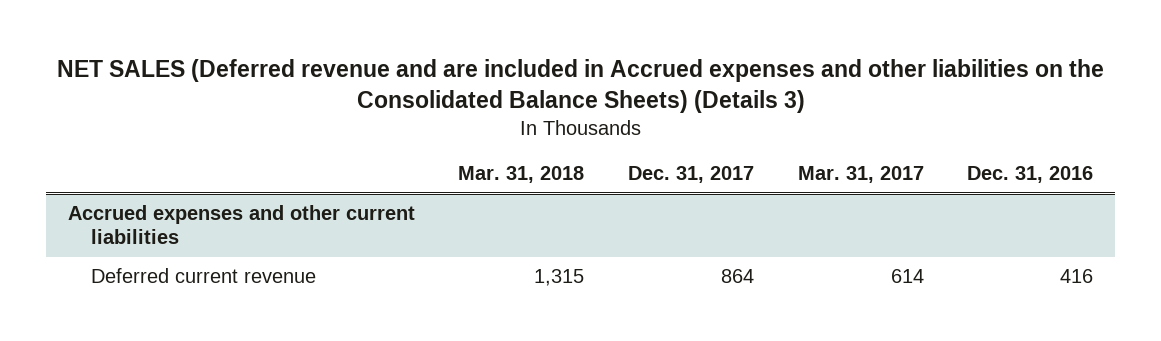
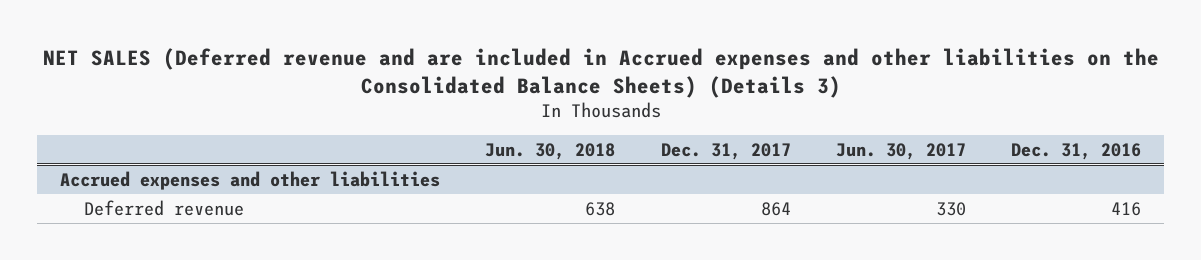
[458,166,585,184] Mar. 31, 2018 -> none
[797,166,924,184] Mar. 31, 2017 -> none
none -> [485,142,616,160] Jun. 30, 2018
none -> [835,142,966,160] Jun. 30, 2017
[67,205,415,245] Accrued expenses and other current liabilities -> [59,170,440,190] Accrued expenses and other liabilities
[91,268,317,284] Deferred current revenue -> [83,199,244,216] Deferred revenue

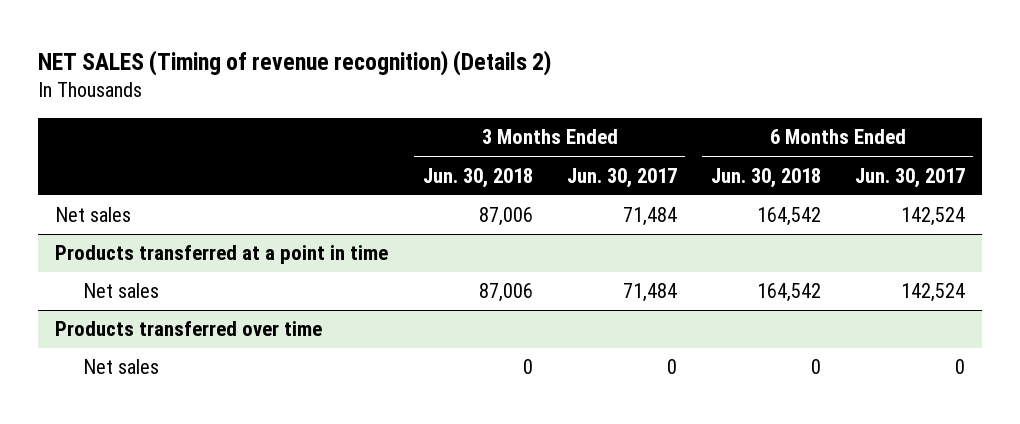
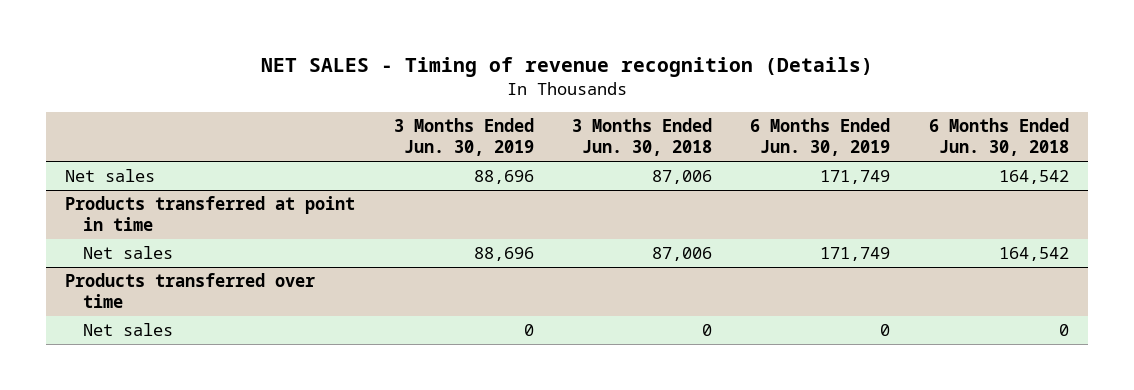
[38,49,552,76] NET SALES (Timing of revenue recognition) (Details 2) -> [260,57,873,78] NET SALES - Timing of revenue recognition (Details)
[566,167,677,188] Jun. 30, 2017 -> none
[854,167,965,188] Jun. 30, 2017 -> none
none -> [393,118,534,157] 3 Months Ended Jun. 30, 2019
none -> [750,118,891,157] 6 Months Ended Jun. 30, 2019
[55,245,389,265] Products transferred at a point in time -> [65,196,356,232] Products transferred at point in time

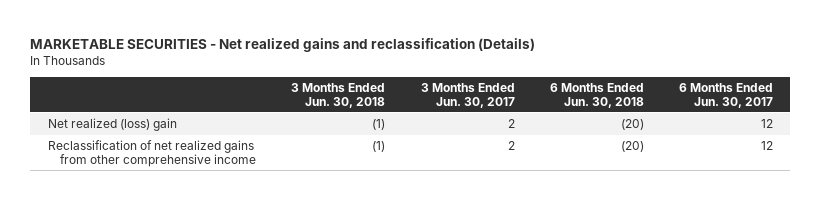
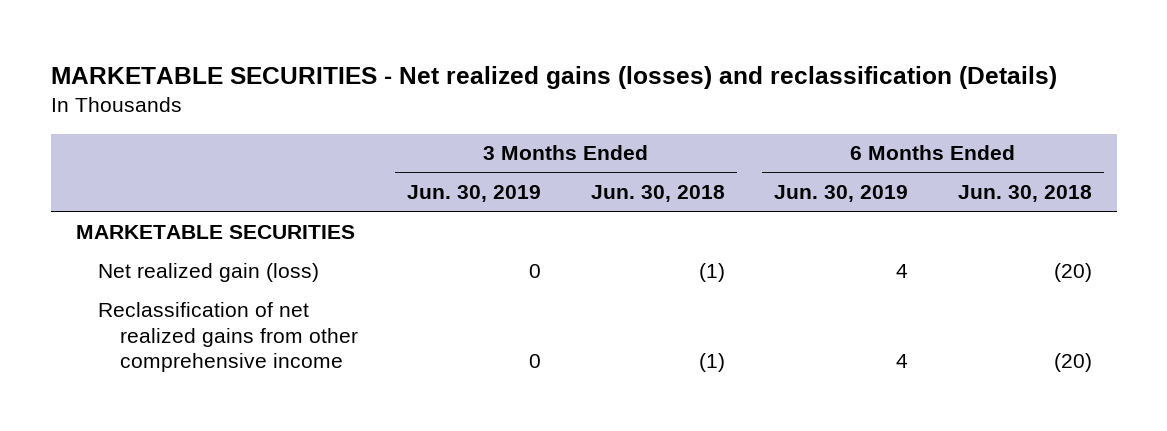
[30,37,536,52] MARKETABLE SECURITIES - Net realized gains and reclassification (Details) -> [50,65,1057,89] MARKETABLE SECURITIES - Net realized gains (losses) and reclassification (Details)
[420,82,515,108] 3 Months Ended Jun. 30, 2017 -> none
[678,82,773,108] 6 Months Ended Jun. 30, 2017 -> none
none -> [407,185,542,203] Jun. 30, 2019
none -> [774,185,909,203] Jun. 30, 2019
none -> [75,224,355,239] MARKETABLE SECURITIES
[47,118,177,132] Net realized (loss) gain -> [97,262,319,282] Net realized gain (loss)

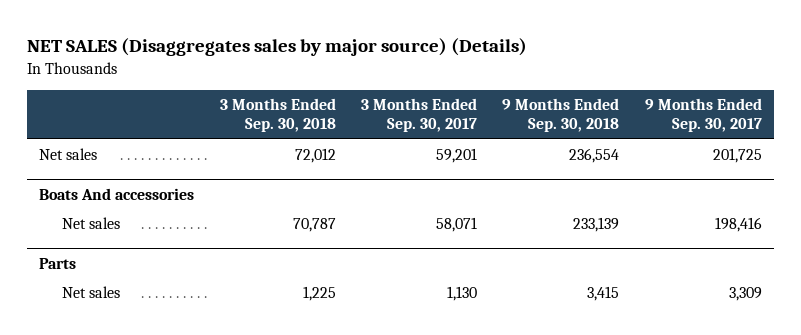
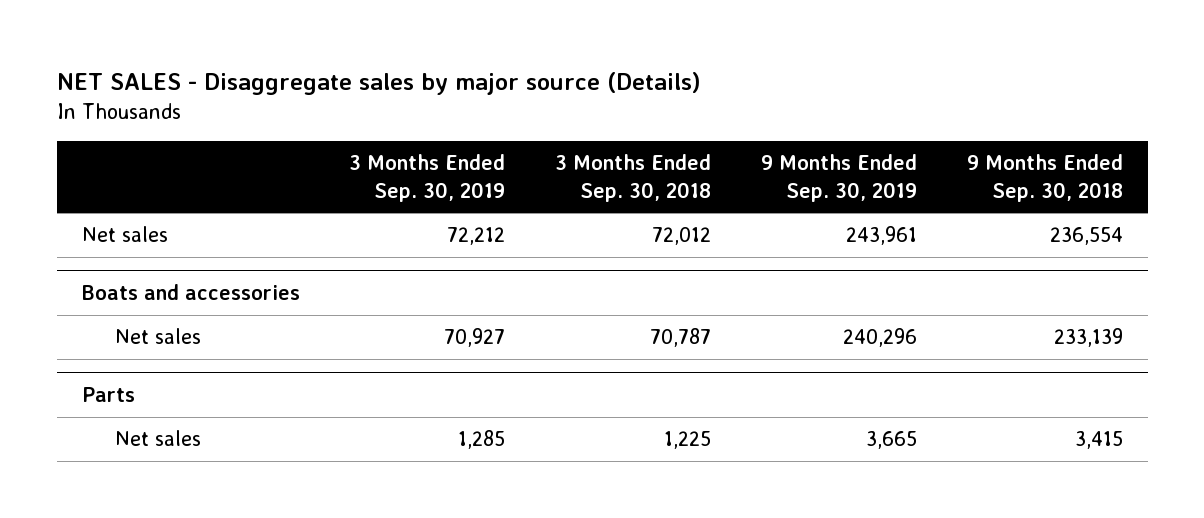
[26,37,527,56] NET SALES (Disaggregates sales by major source) (Details) -> [56,72,701,96] NET SALES - Disaggregate sales by major source (Details)
[361,98,478,133] 3 Months Ended Sep. 30, 2017 -> none
[644,98,762,133] 9 Months Ended Sep. 30, 2017 -> none
none -> [349,153,506,202] 3 Months Ended Sep. 30, 2019
none -> [760,153,917,202] 9 Months Ended Sep. 30, 2019
[39,187,195,200] Boats And accessories -> [81,284,300,301] Boats and accessories

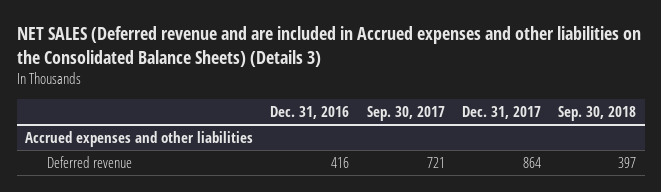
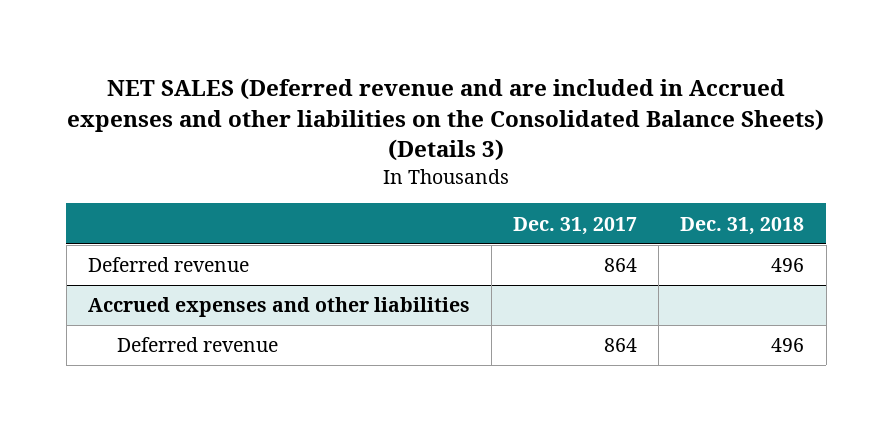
[270,106,350,120] Dec. 31, 2016 -> none
[366,106,445,122] Sep. 30, 2017 -> none
[557,106,636,122] Sep. 30, 2018 -> none
none -> [680,216,805,235] Dec. 31, 2018
none -> [87,257,249,273] Deferred revenue

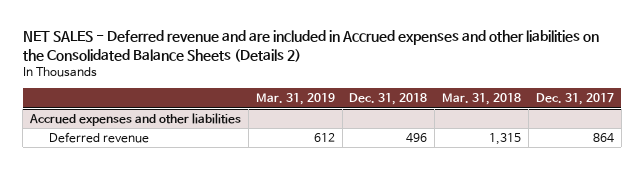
[67,78,825,162] NET SALES (Deferred revenue and are included in Accrued expenses and other liabilities on the Consolidated Balance Sheets) (Details 3) -> [22,30,599,63] NET SALES - Deferred revenue and are included in Accrued expenses and other liabilities on the Consolidated Balance Sheets (Details 2)
none -> [255,93,335,106] Mar. 31, 2019
none -> [442,93,522,106] Mar. 31, 2018
[87,257,249,273] Deferred revenue -> none

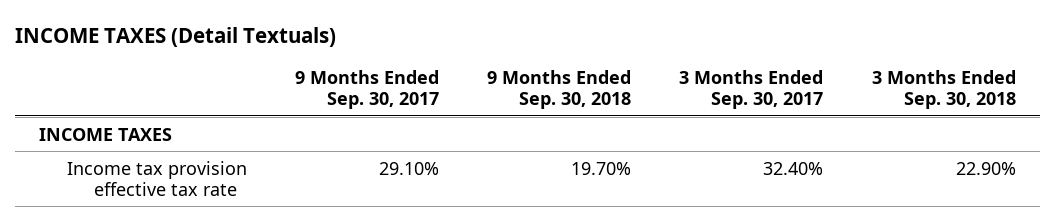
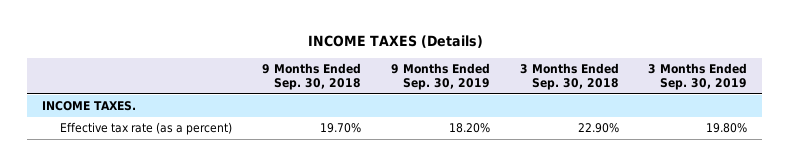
[15,26,337,47] INCOME TAXES (Detail Textuals) -> [307,34,483,48] INCOME TAXES (Details)
[294,69,439,109] 9 Months Ended Sep. 30, 2017 -> none
[679,69,824,109] 3 Months Ended Sep. 30, 2017 -> none
none -> [390,63,490,91] 9 Months Ended Sep. 30, 2019
none -> [648,63,748,91] 3 Months Ended Sep. 30, 2019
[39,127,173,141] INCOME TAXES -> [41,101,136,112] INCOME TAXES.
[66,160,247,196] Income tax provision effective tax rate -> [59,122,232,136] Effective tax rate (as a percent)

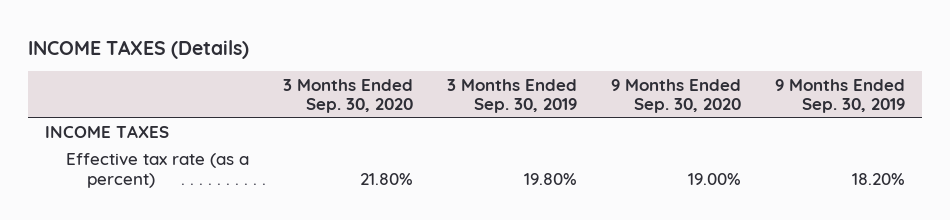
[261,63,361,91] 9 Months Ended Sep. 30, 2018 -> none
[519,63,619,91] 3 Months Ended Sep. 30, 2018 -> none
none -> [283,78,414,114] 3 Months Ended Sep. 30, 2020
none -> [610,78,741,114] 9 Months Ended Sep. 30, 2020
[41,101,136,112] INCOME TAXES. -> [45,125,170,139] INCOME TAXES

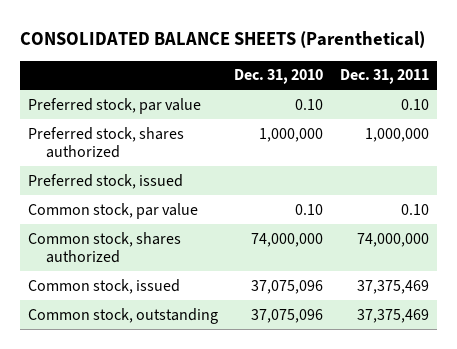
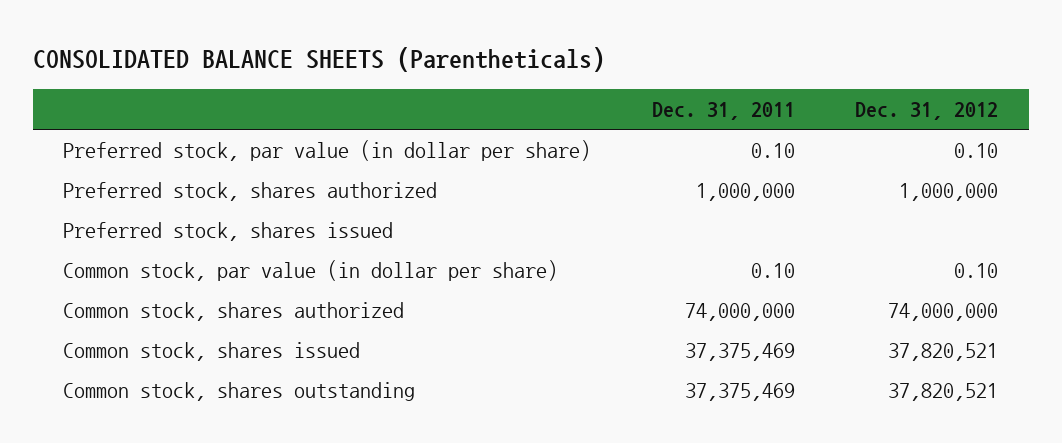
[19,30,425,48] CONSOLIDATED BALANCE SHEETS (Parenthetical) -> [32,46,605,72] CONSOLIDATED BALANCE SHEETS (Parentheticals)
[234,69,324,85] Dec. 31, 2010 -> none
none -> [855,101,999,120] Dec. 31, 2012
[28,97,202,114] Preferred stock, par value -> [63,140,592,162] Preferred stock, par value (in dollar per share)
[28,173,184,189] Preferred stock, issued -> [63,222,394,242] Preferred stock, shares issued
[28,202,199,219] Common stock, par value -> [63,260,559,282] Common stock, par value (in dollar per share)
[28,278,181,294] Common stock, issued -> [63,342,361,362] Common stock, shares issued
[28,307,219,324] Common stock, outstanding -> [63,382,416,402] Common stock, shares outstanding

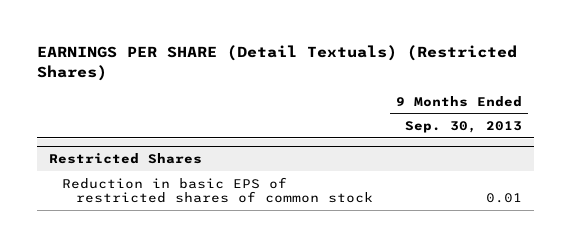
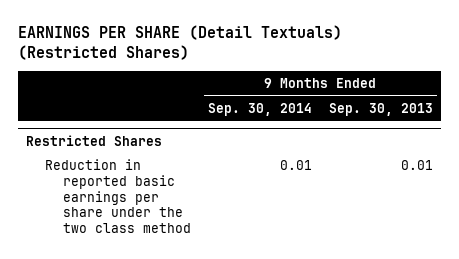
none -> [207,102,312,116] Sep. 30, 2014
[62,176,373,204] Reduction in basic EPS of restricted shares of common stock -> [44,158,191,234] Reduction in reported basic earnings per share under the two class method

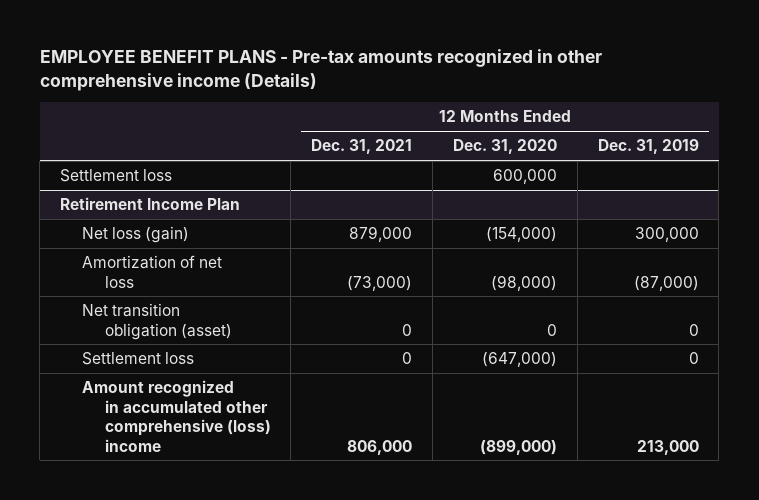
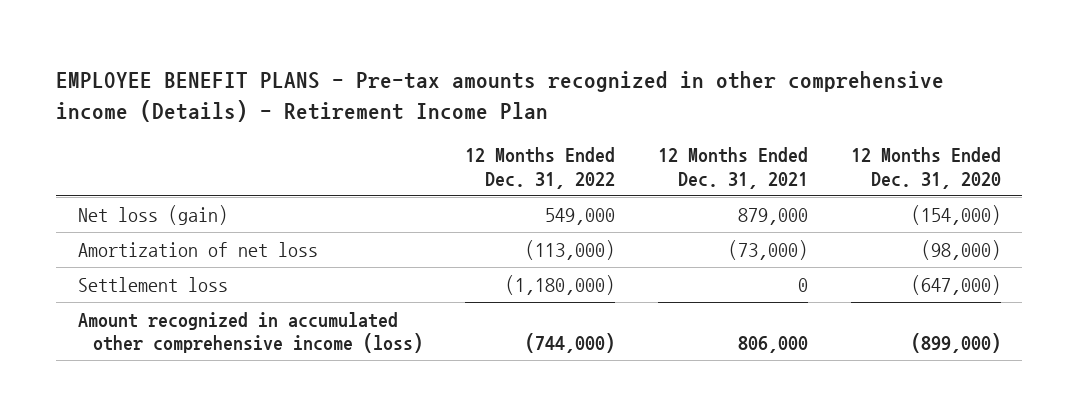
[39,49,602,92] EMPLOYEE BENEFIT PLANS - Pre-tax amounts recognized in other comprehensive income (Details) -> [56,71,945,122] EMPLOYEE BENEFIT PLANS - Pre-tax amounts recognized in other comprehensive income (Details) - Retirement Income Plan
[597,139,699,155] Dec. 31, 2019 -> none
none -> [465,147,616,189] 12 Months Ended Dec. 31, 2022
[59,169,172,183] Settlement loss -> none
[59,197,240,211] Retirement Income Plan -> none
[82,303,232,340] Net transition obligation (asset) -> none
[82,380,271,452] Amount recognized in accumulated other comprehensive (loss) income -> [77,311,423,353] Amount recognized in accumulated other comprehensive income (loss)

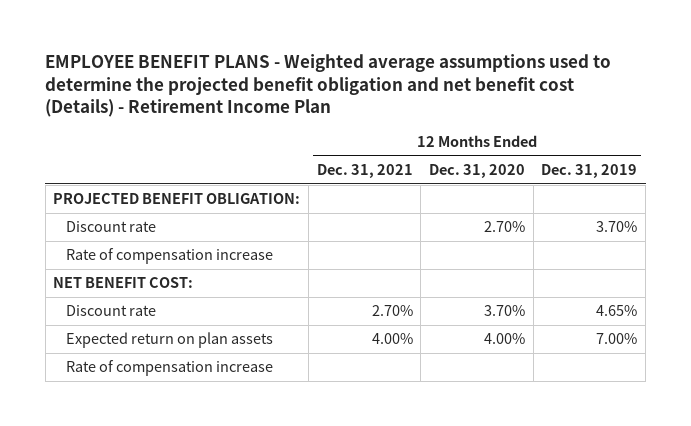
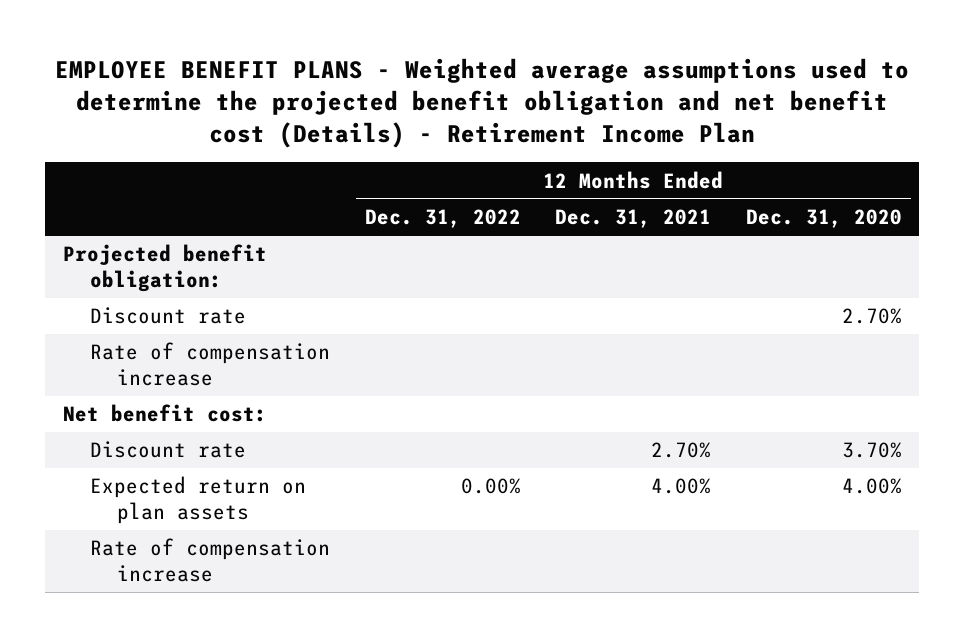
[541,164,638,179] Dec. 31, 2019 -> none
none -> [364,209,521,229] Dec. 31, 2022
[53,193,301,205] PROJECTED BENEFIT OBLIGATION: -> [62,244,267,293] Projected benefit obligation:
[53,277,194,289] NET BENEFIT COST: -> [62,404,267,423] Net benefit cost:

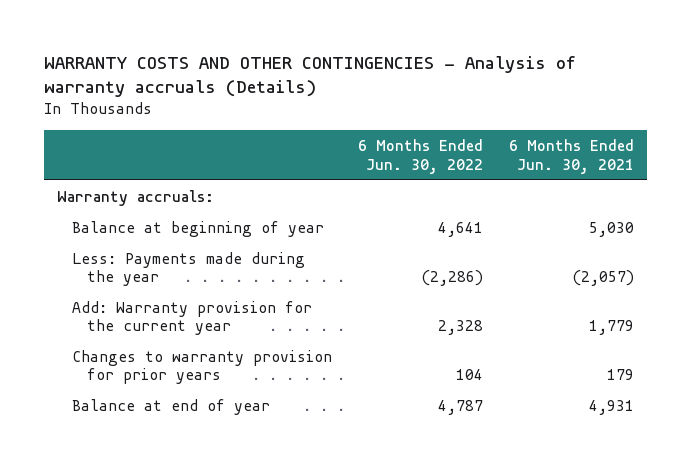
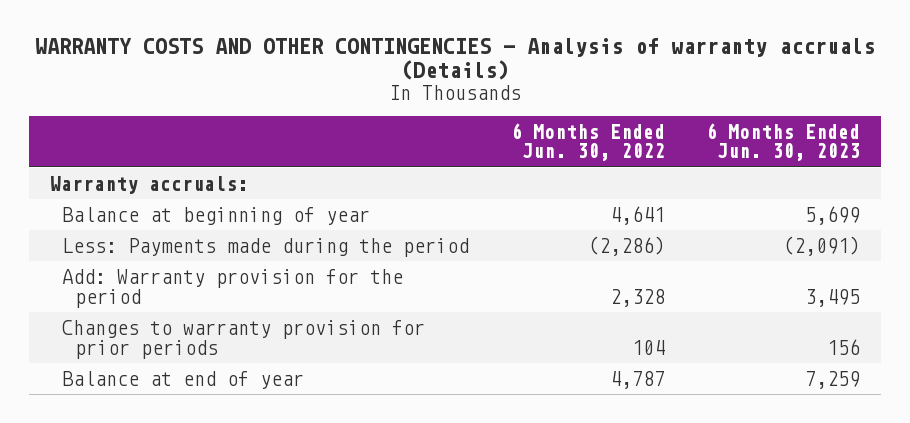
[508,138,634,174] 6 Months Ended Jun. 30, 2021 -> none
none -> [706,122,861,162] 6 Months Ended Jun. 30, 2023
[72,251,306,287] Less: Payments made during the year -> [62,237,470,257] Less: Payments made during the period
[72,300,313,336] Add: Warranty provision for the current year -> [62,268,404,308] Add: Warranty provision for the period
[72,349,333,385] Changes to warranty provision for prior years -> [62,319,426,359] Changes to warranty provision for prior periods

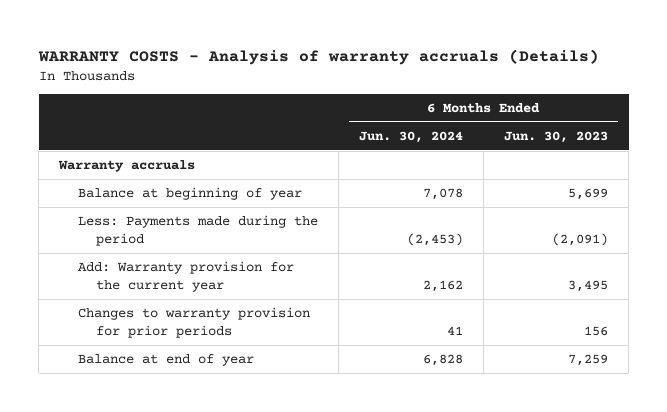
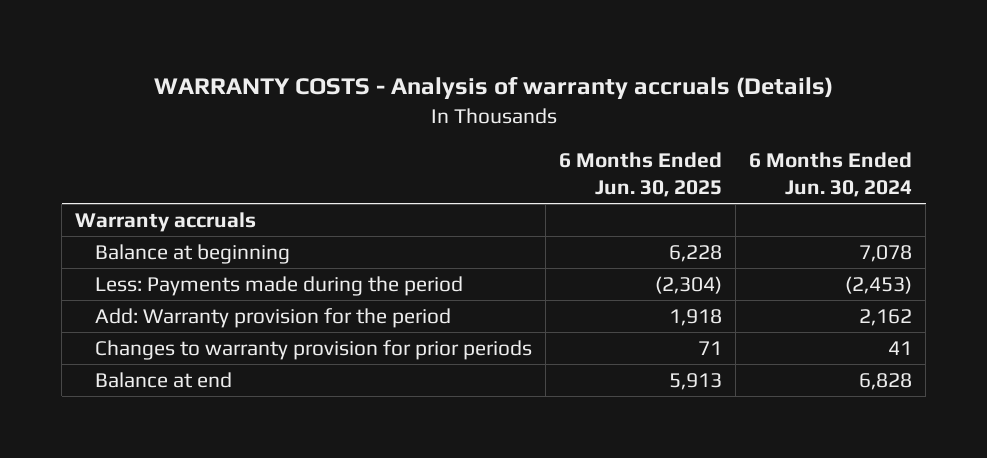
[503,130,608,143] Jun. 30, 2023 -> none
none -> [559,151,723,197] 6 Months Ended Jun. 30, 2025
[77,187,302,201] Balance at beginning of year -> [95,243,291,264] Balance at beginning
[77,261,294,292] Add: Warranty provision for the current year -> [95,307,452,328] Add: Warranty provision for the period
[77,354,254,367] Balance at end of year -> [95,371,233,388] Balance at end

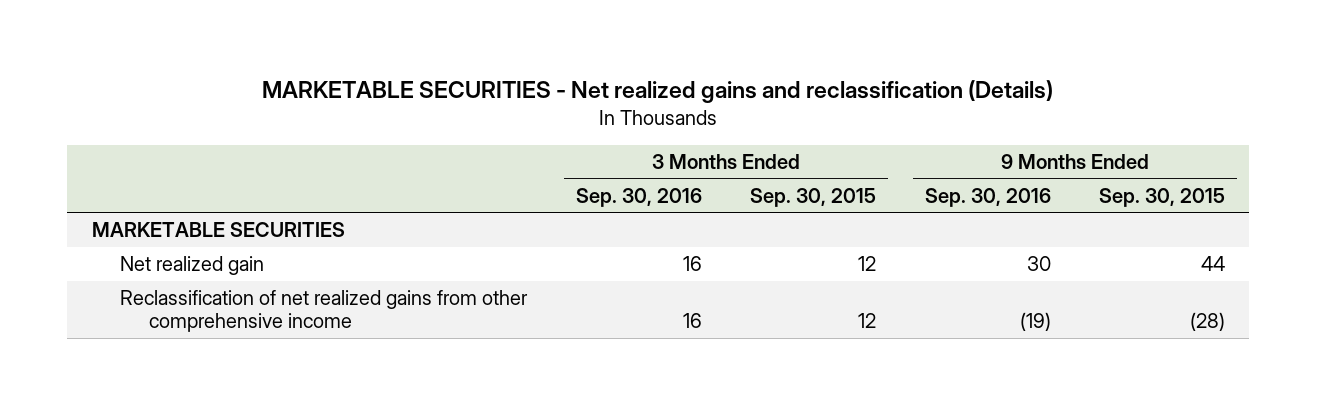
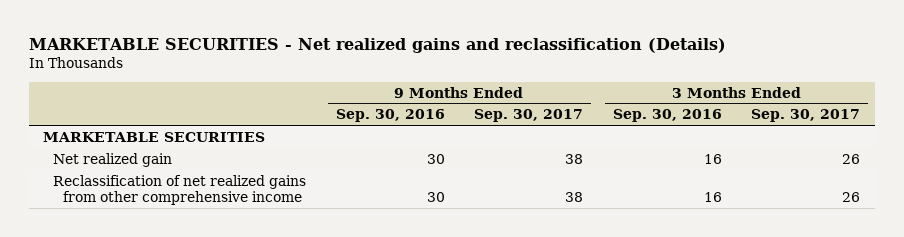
[750,187,877,207] Sep. 30, 2015 -> none
[1099,187,1226,207] Sep. 30, 2015 -> none
none -> [474,109,584,123] Sep. 30, 2017
none -> [751,109,861,123] Sep. 30, 2017
[1019,312,1051,332] (19) -> [426,192,445,203] 30

